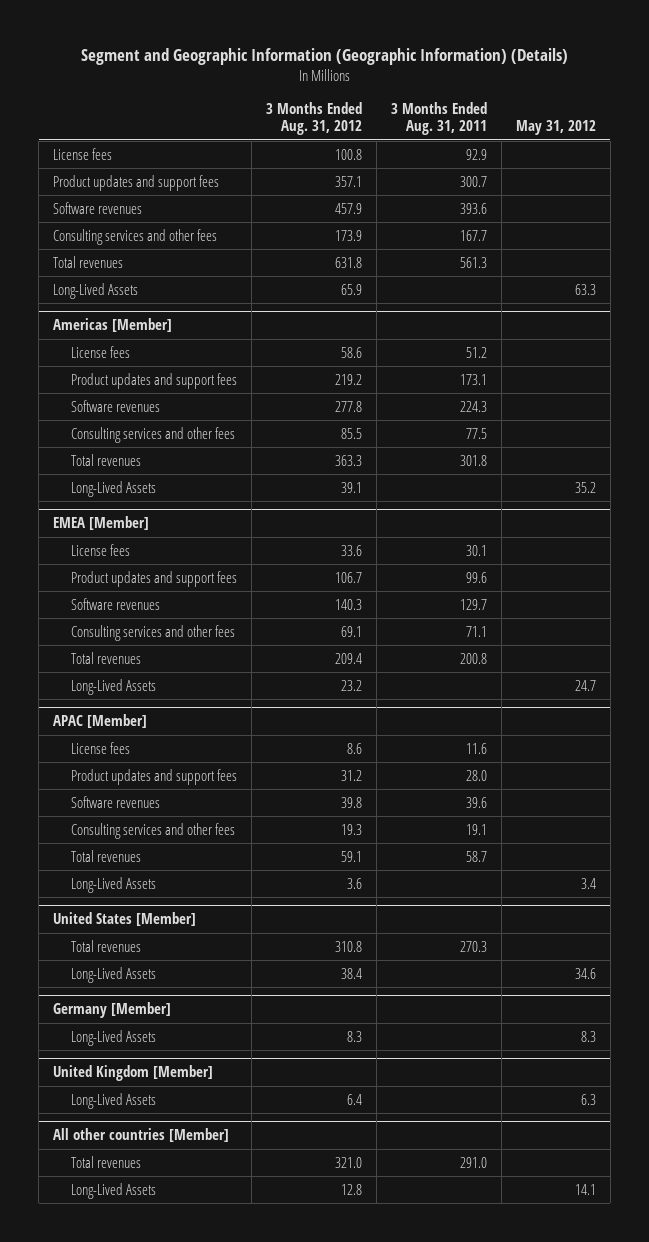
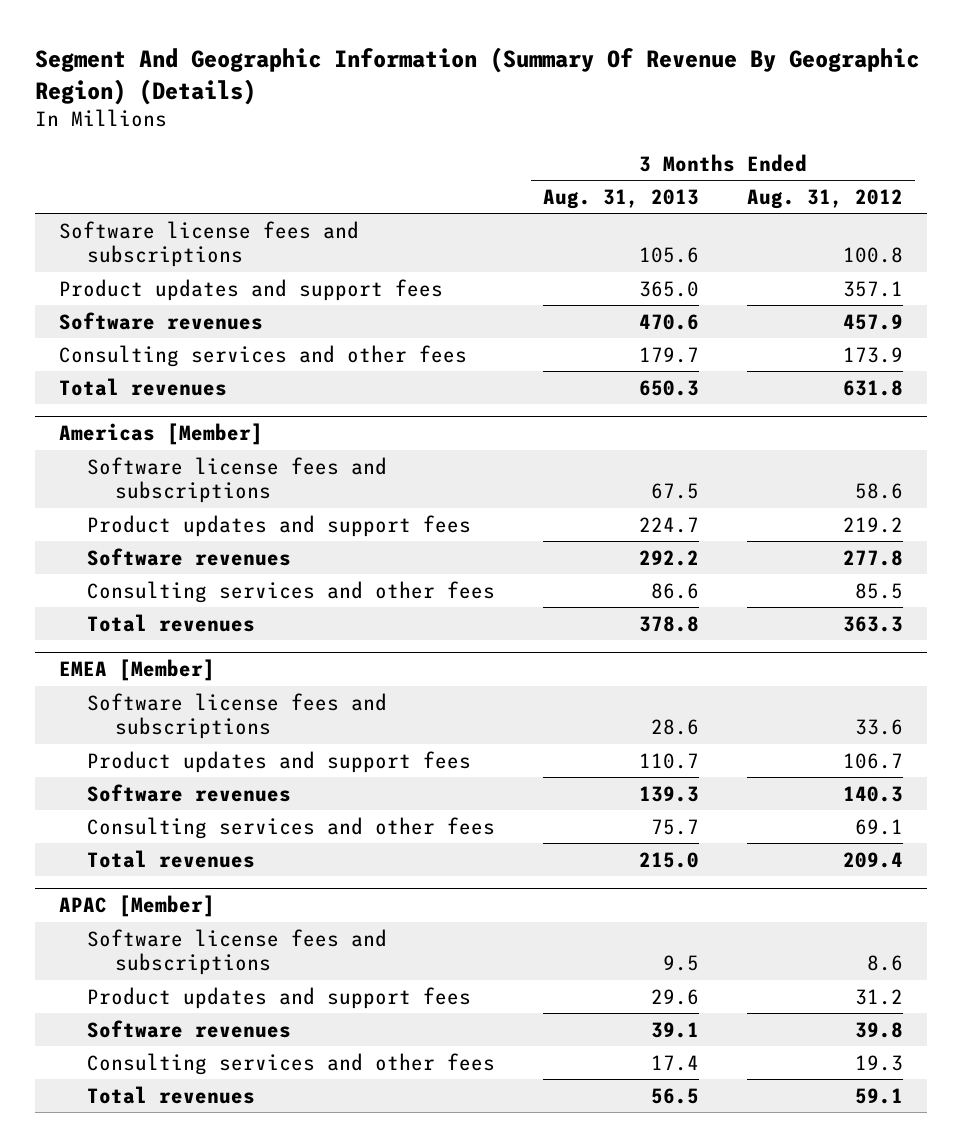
[80,48,568,66] Segment and Geographic Information (Geographic Information) (Details) -> [35,47,920,105] Segment And Geographic Information (Summary Of Revenue By Geographic Region) (Details)
[391,101,488,136] 3 Months Ended Aug. 31, 2011 -> none
[515,120,596,136] May 31, 2012 -> none
none -> [543,188,700,209] Aug. 31, 2013
[53,147,113,160] License fees -> [59,220,360,268] Software license fees and subscriptions
[53,282,139,299] Long-Lived Assets -> none
[71,345,131,358] License fees -> [87,456,388,504] Software license fees and subscriptions
[71,480,157,497] Long-Lived Assets -> none
[71,543,131,556] License fees -> [87,692,388,740] Software license fees and subscriptions
[71,678,157,695] Long-Lived Assets -> none
[71,741,131,754] License fees -> [87,928,388,976] Software license fees and subscriptions
[71,876,157,893] Long-Lived Assets -> none
[53,912,197,927] United States [Member] -> none
[71,939,142,952] Total revenues -> none
[71,966,157,983] Long-Lived Assets -> none
[53,1002,172,1019] Germany [Member] -> none
[71,1029,157,1046] Long-Lived Assets -> none
[53,1065,214,1082] United Kingdom [Member] -> none
[71,1092,157,1109] Long-Lived Assets -> none
[53,1128,230,1143] All other countries [Member] -> none
[71,1155,142,1168] Total revenues -> none
[71,1182,157,1199] Long-Lived Assets -> none

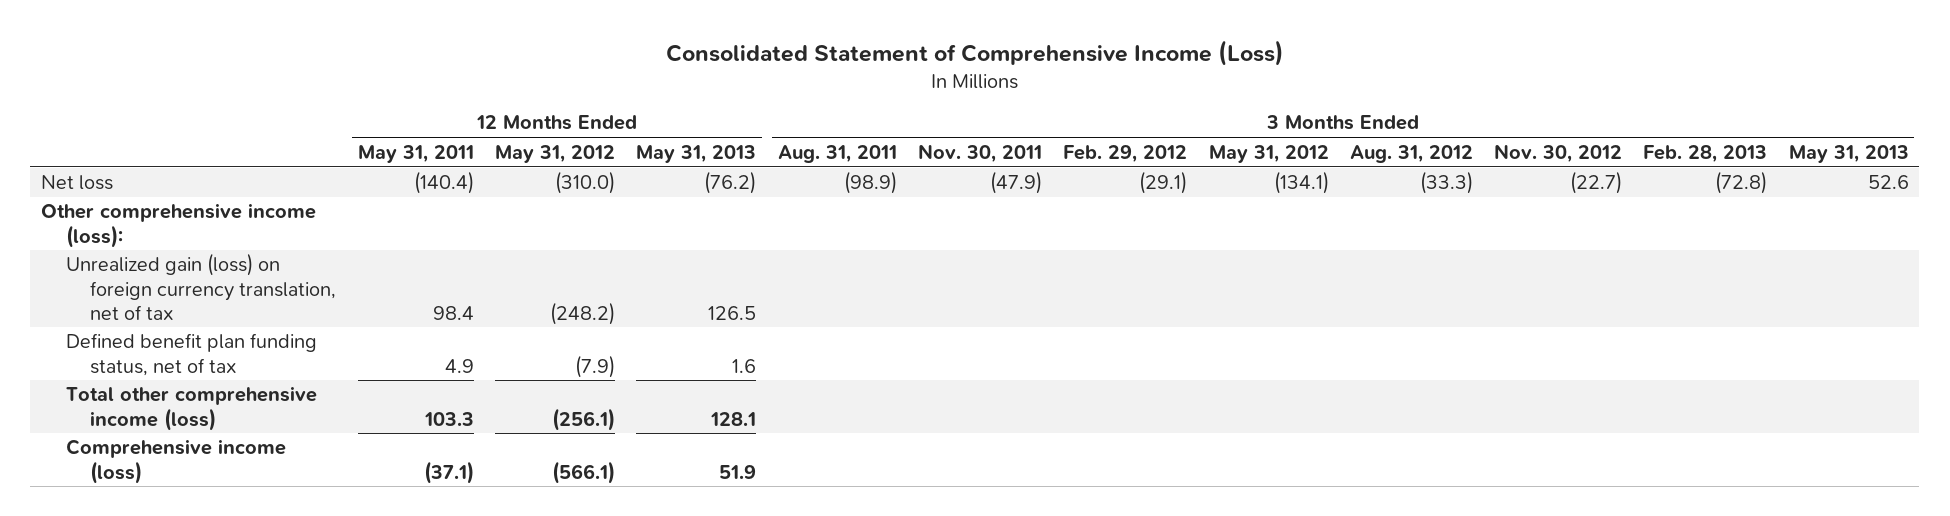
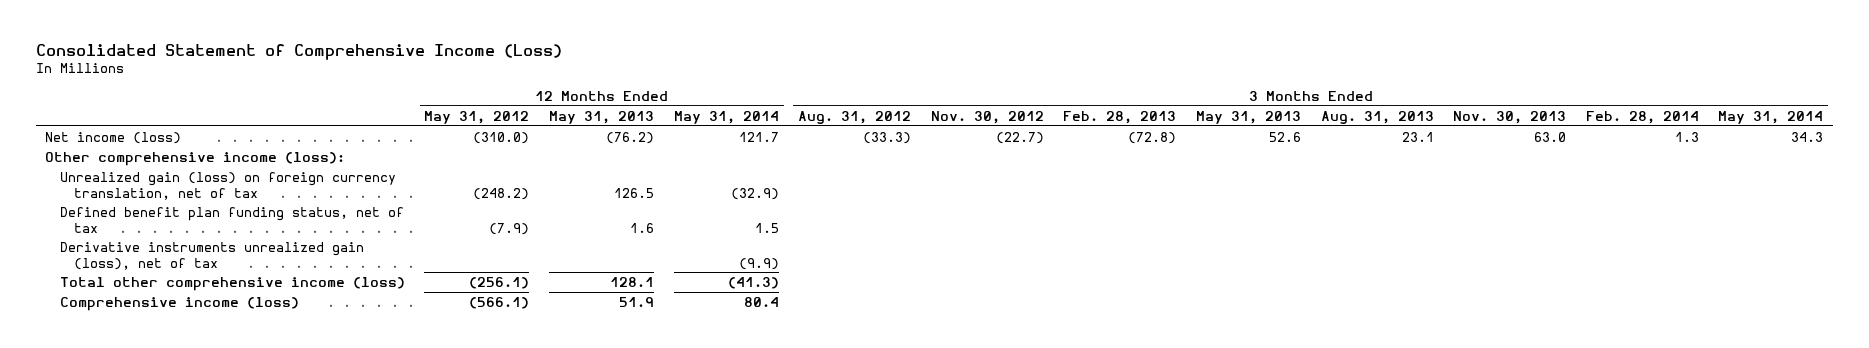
[357,144,474,163] May 31, 2011 -> none
[777,144,897,163] Aug. 31, 2011 -> none
[917,143,1042,163] Nov. 30, 2011 -> none
[1063,144,1188,163] Feb. 29, 2012 -> none
[1208,144,1329,163] May 31, 2012 -> none
none -> [673,110,779,124] May 31, 2014
none -> [1320,110,1434,124] Aug. 31, 2013
none -> [1453,110,1567,124] Nov. 30, 2013
none -> [1585,110,1699,124] Feb. 28, 2014
none -> [1718,110,1824,124] May 31, 2014
[40,175,113,191] Net loss -> [45,131,182,144] Net income (loss)
none -> [59,241,364,270] Derivative instruments unrealized gain (loss), net of tax

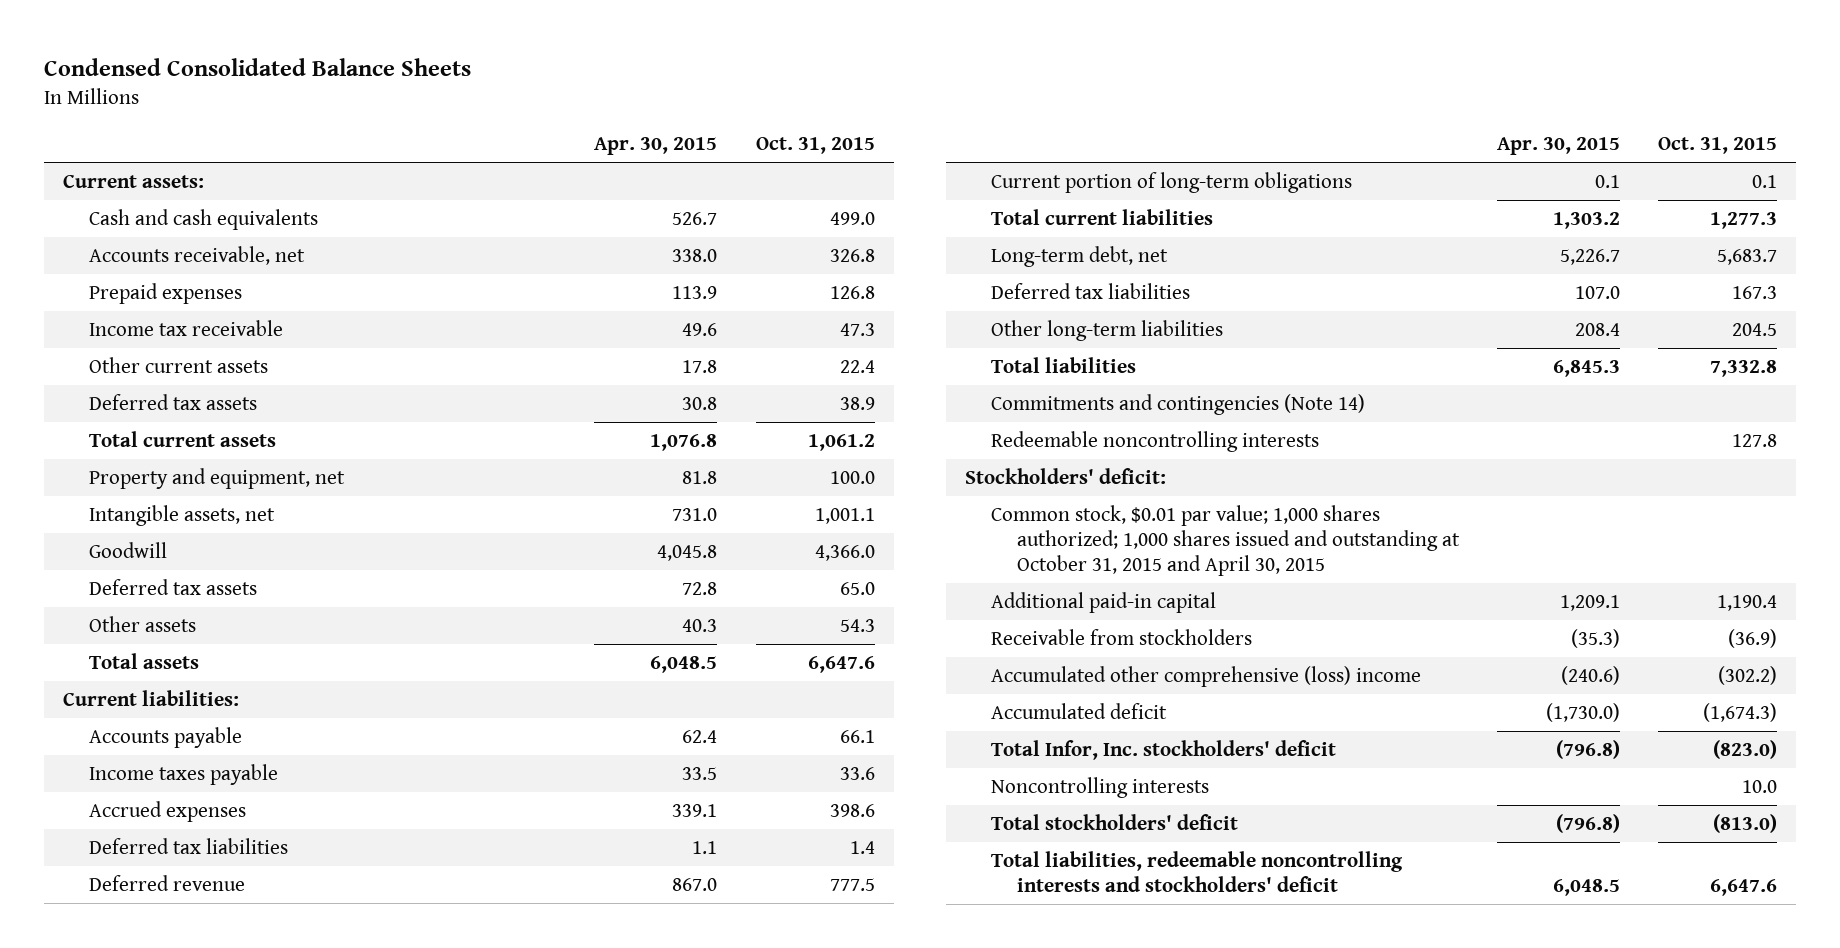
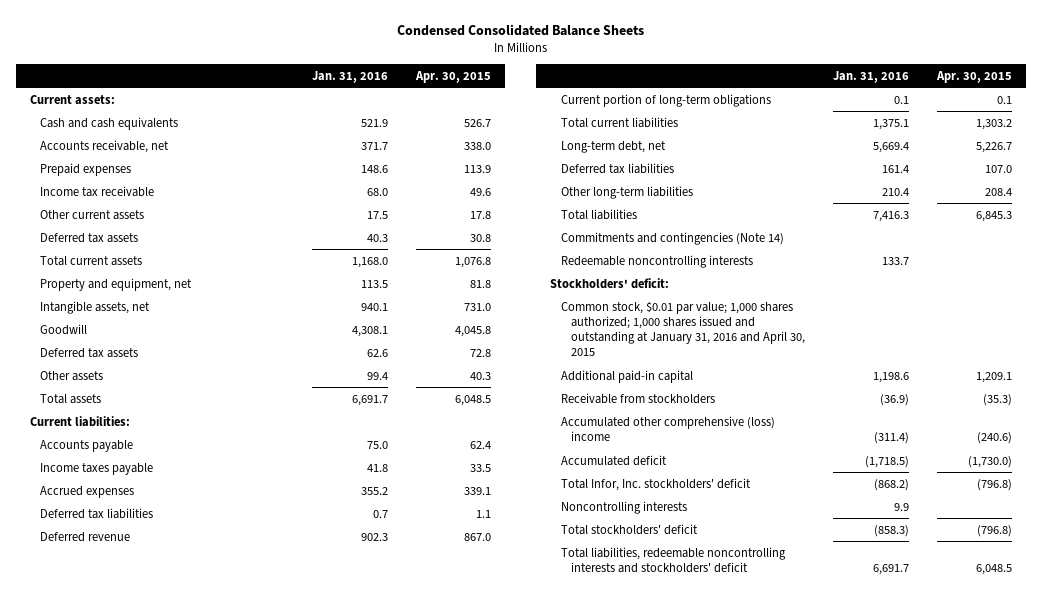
[755,137,875,155] Oct. 31, 2015 -> none
none -> [312,70,389,83] Jan. 31, 2016
[990,504,1460,577] Common stock, $0.01 par value; 1,000 shares authorized; 1,000 shares issued and outstanding at October 31, 2015 and April 30, 2015 -> [560,300,805,356] Common stock, $0.01 par value; 1,000 shares authorized; 1,000 shares issued and outstanding at January 31, 2016 and April 30, 2015

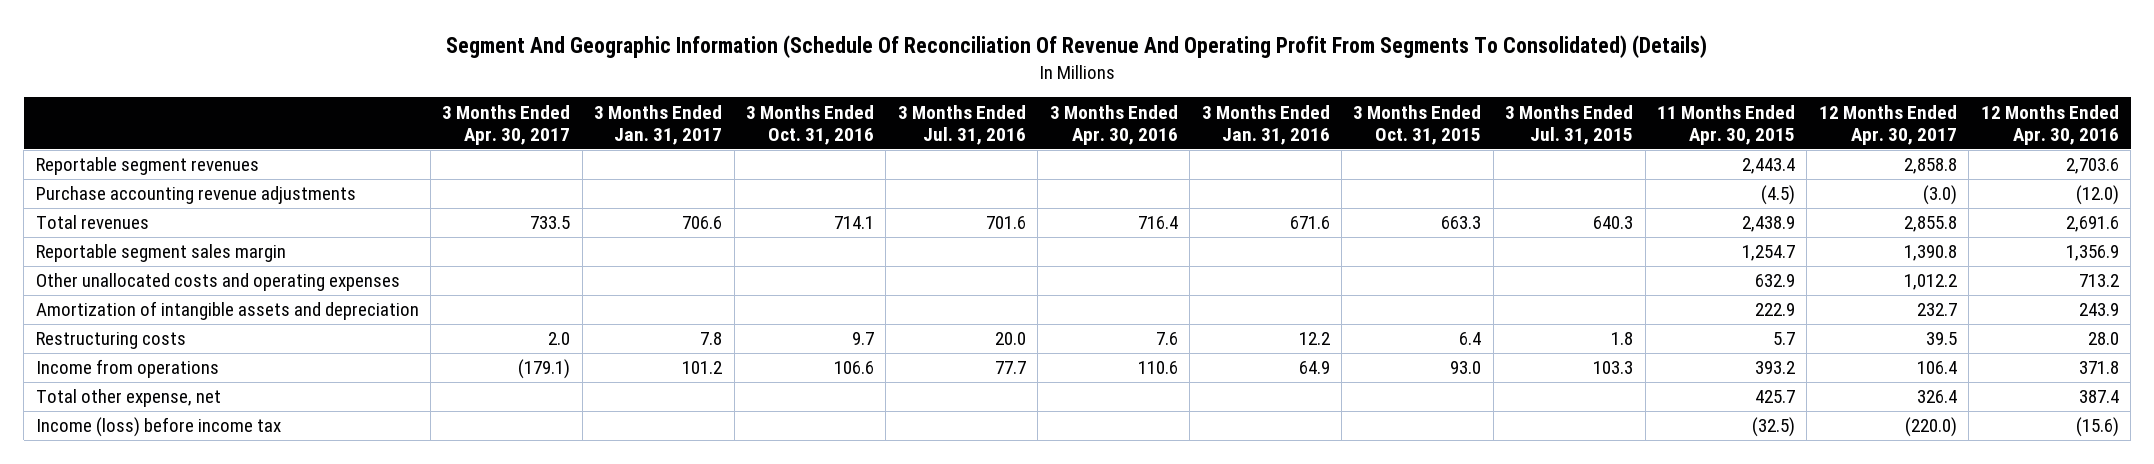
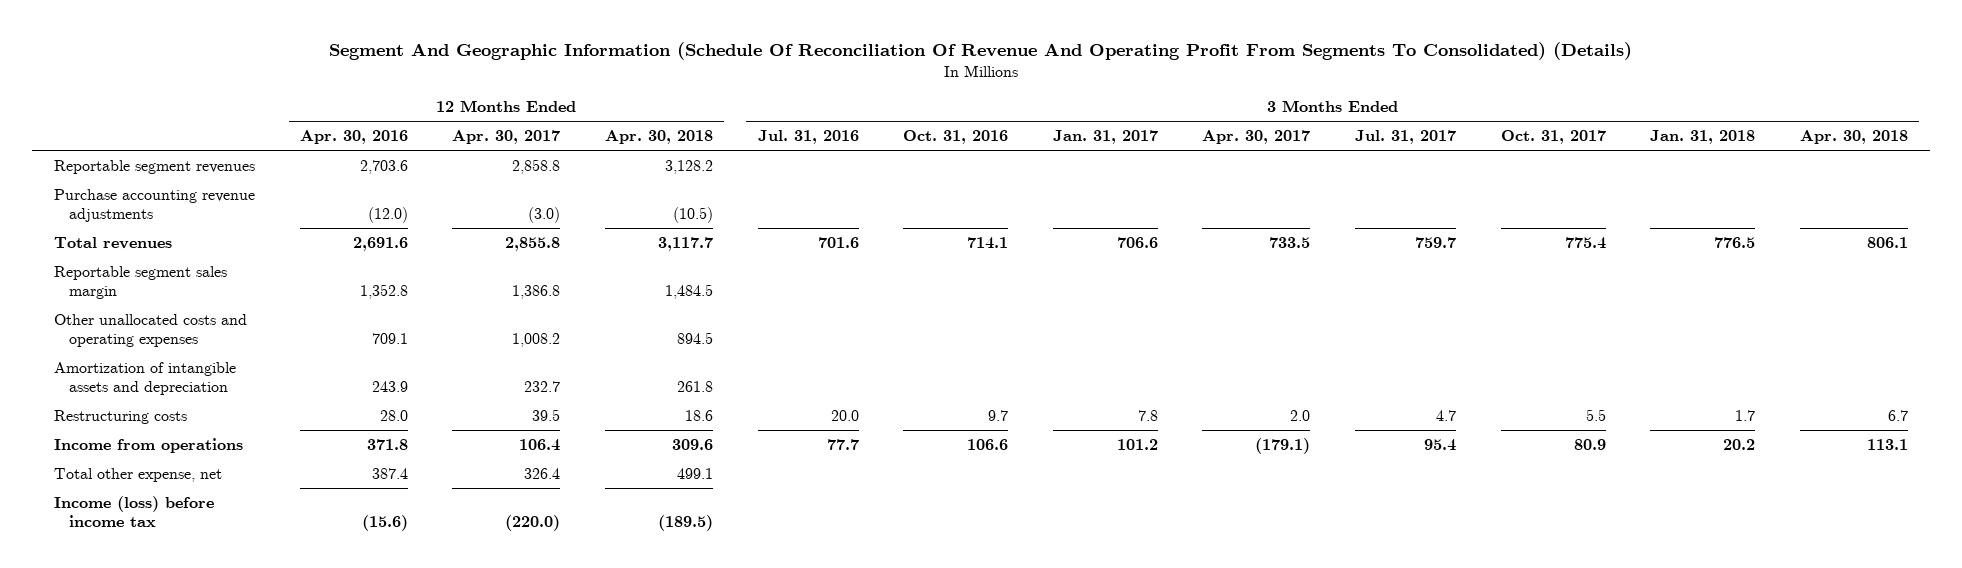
[1049,104,1178,145] 3 Months Ended Apr. 30, 2016 -> none
[1201,104,1330,145] 3 Months Ended Jan. 31, 2016 -> none
[1353,104,1482,145] 3 Months Ended Oct. 31, 2015 -> none
[1505,104,1634,145] 3 Months Ended Jul. 31, 2015 -> none
[1656,104,1795,145] 11 Months Ended Apr. 30, 2015 -> none
none -> [605,130,714,145] Apr. 30, 2018
none -> [1355,130,1457,145] Jul. 31, 2017
none -> [1500,130,1606,145] Oct. 31, 2017
none -> [1650,130,1756,145] Jan. 31, 2018
none -> [1799,130,1908,145] Apr. 30, 2018
[1903,245,1957,262] 1,390.8 -> [512,285,561,300] 1,386.8
[2065,245,2119,262] 1,356.9 -> [359,284,408,300] 1,352.8
[1903,274,1957,291] 1,012.2 -> [512,333,561,348] 1,008.2
[2078,274,2119,288] 713.2 -> [371,333,408,345] 709.1

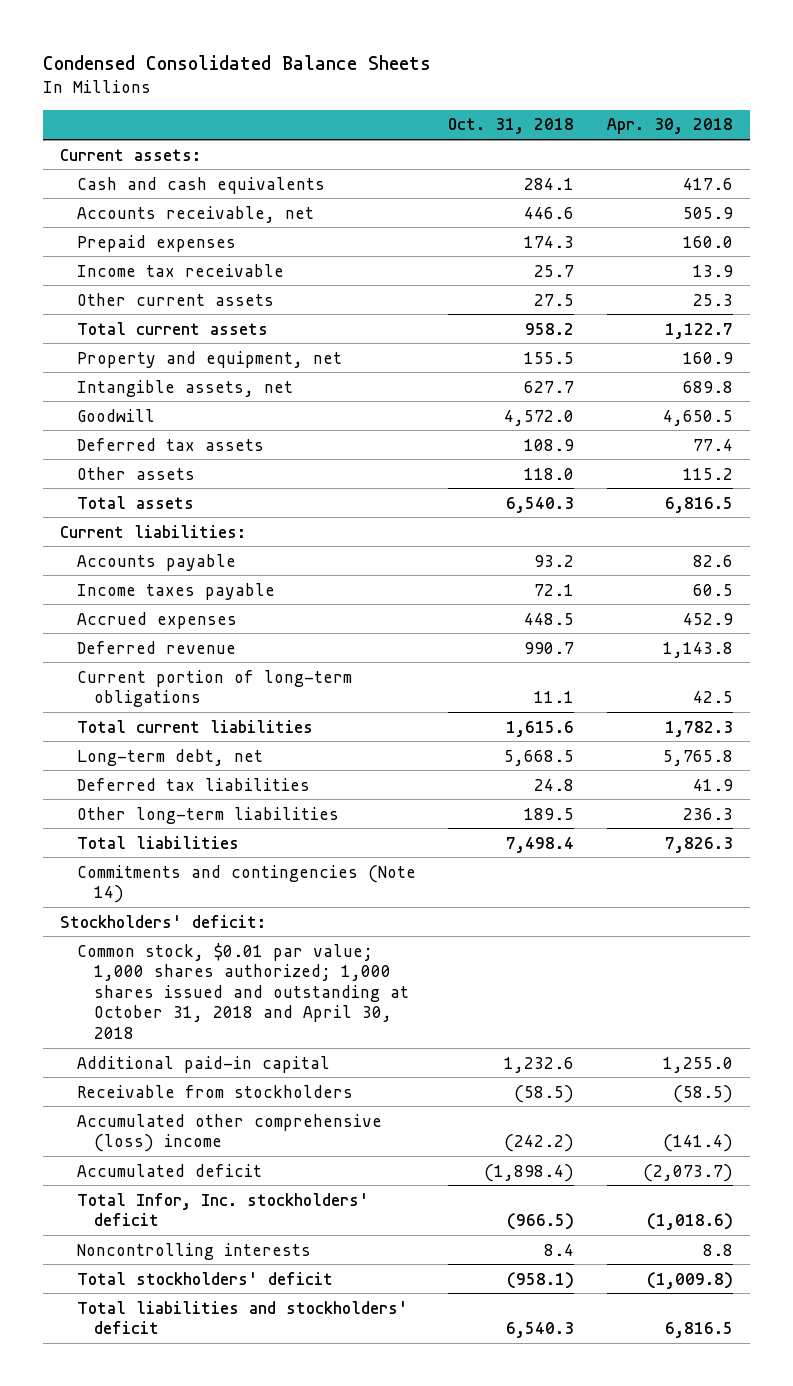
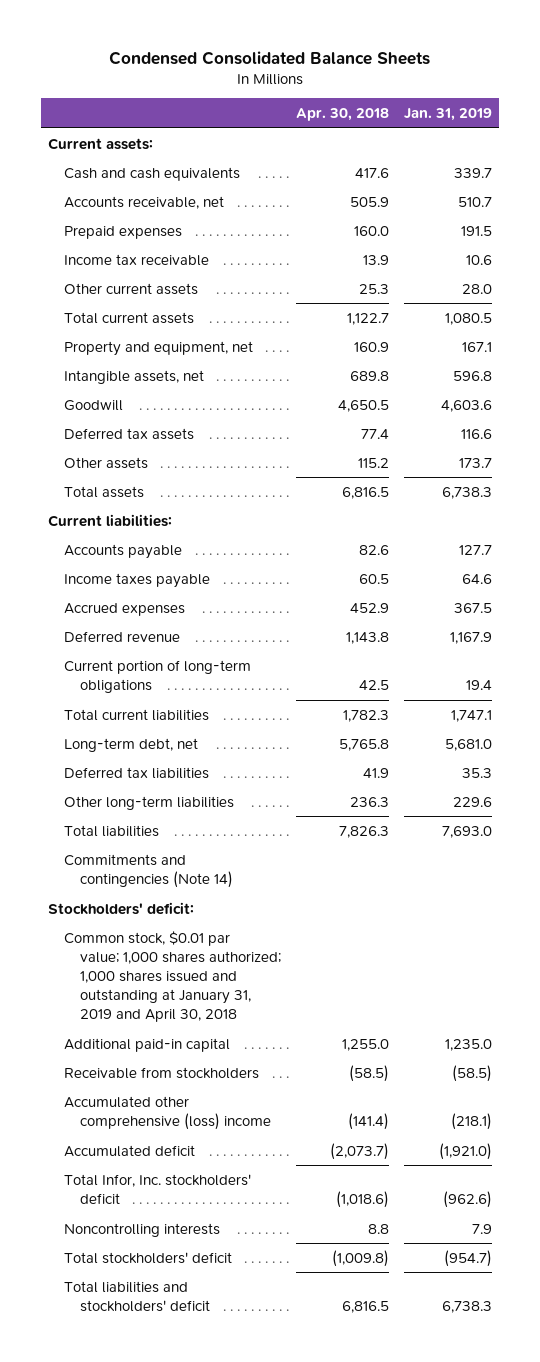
[448,118,575,135] Oct. 31, 2018 -> none
none -> [403,107,492,121] Jan. 31, 2019
[76,942,409,1039] Common stock, $0.01 par value; 1,000 shares authorized; 1,000 shares issued and outstanding at October 31, 2018 and April 30, 2018 -> [64,930,282,1023] Common stock, $0.01 par value; 1,000 shares authorized; 1,000 shares issued and outstanding at January 31, 2019 and April 30, 2018

